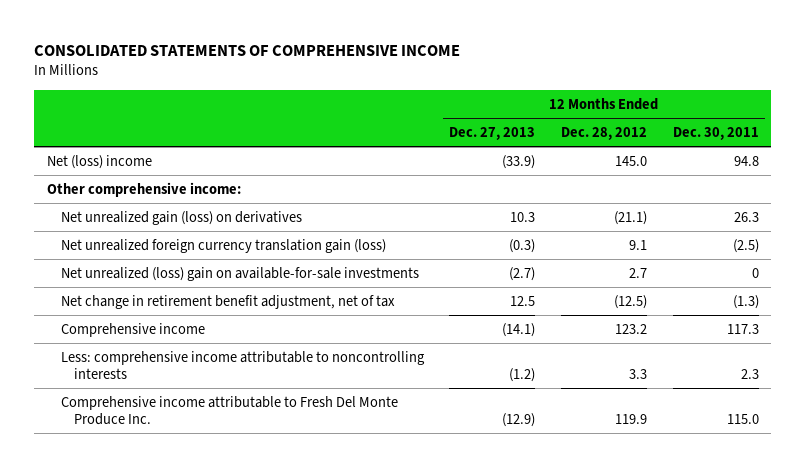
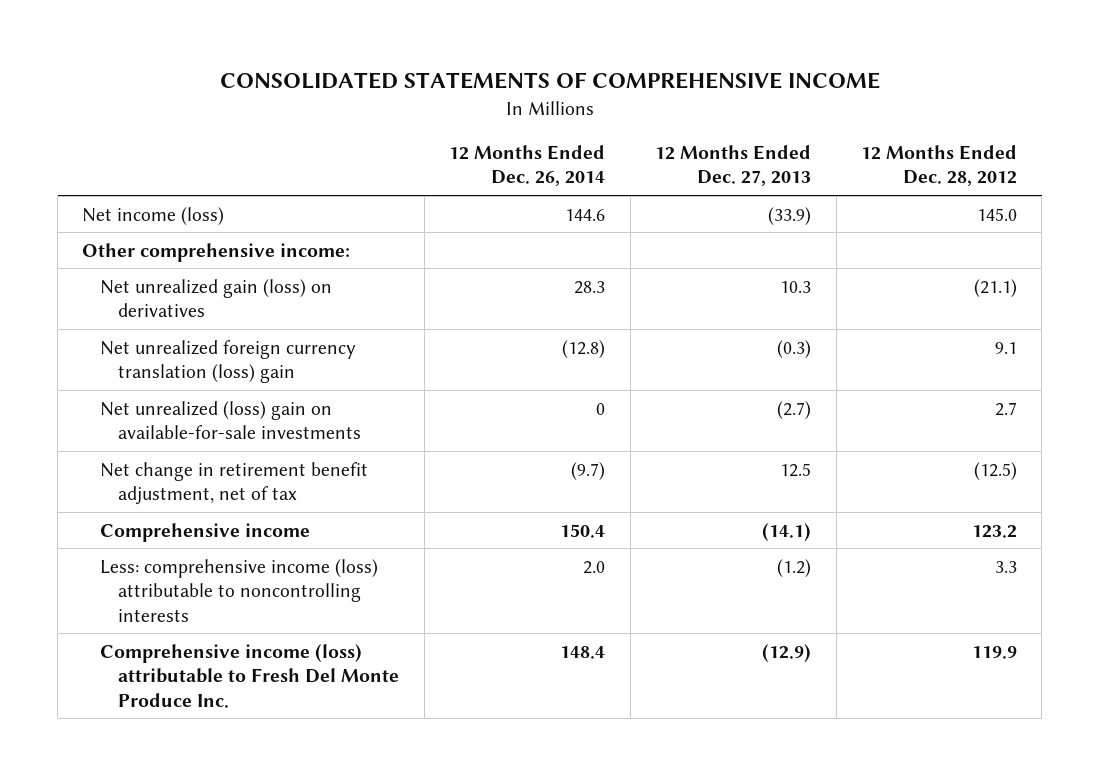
[672,126,759,140] Dec. 30, 2011 -> none
none -> [449,144,606,187] 12 Months Ended Dec. 26, 2014
[46,154,152,169] Net (loss) income -> [82,206,225,225] Net income (loss)
[60,238,386,253] Net unrealized foreign currency translation gain (loss) -> [100,339,357,384] Net unrealized foreign currency translation (loss) gain
[60,350,425,380] Less: comprehensive income attributable to noncontrolling interests -> [100,558,379,622] Less: comprehensive income (loss) attributable to noncontrolling interests
[60,395,398,426] Comprehensive income attributable to Fresh Del Monte Produce Inc. -> [100,643,400,708] Comprehensive income (loss) attributable to Fresh Del Monte Produce Inc.

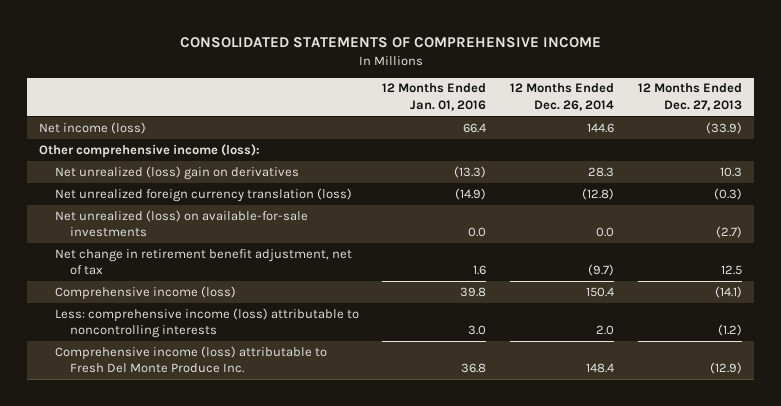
[861,144,1018,187] 12 Months Ended Dec. 28, 2012 -> none
none -> [382,83,487,112] 12 Months Ended Jan. 01, 2016
[82,242,351,262] Other comprehensive income: -> [39,143,261,158] Other comprehensive income (loss):
[100,278,333,318] Net unrealized gain (loss) on derivatives -> [54,165,299,180] Net unrealized (loss) gain on derivatives
[100,339,357,384] Net unrealized foreign currency translation (loss) gain -> [54,187,352,202] Net unrealized foreign currency translation (loss)
[100,400,362,440] Net unrealized (loss) gain on available-for-sale investments -> [54,209,308,238] Net unrealized (loss) on available-for-sale investments
[596,402,606,415] 0 -> [596,227,615,238] 0.0
[100,522,311,542] Comprehensive income -> [54,285,236,300] Comprehensive income (loss)

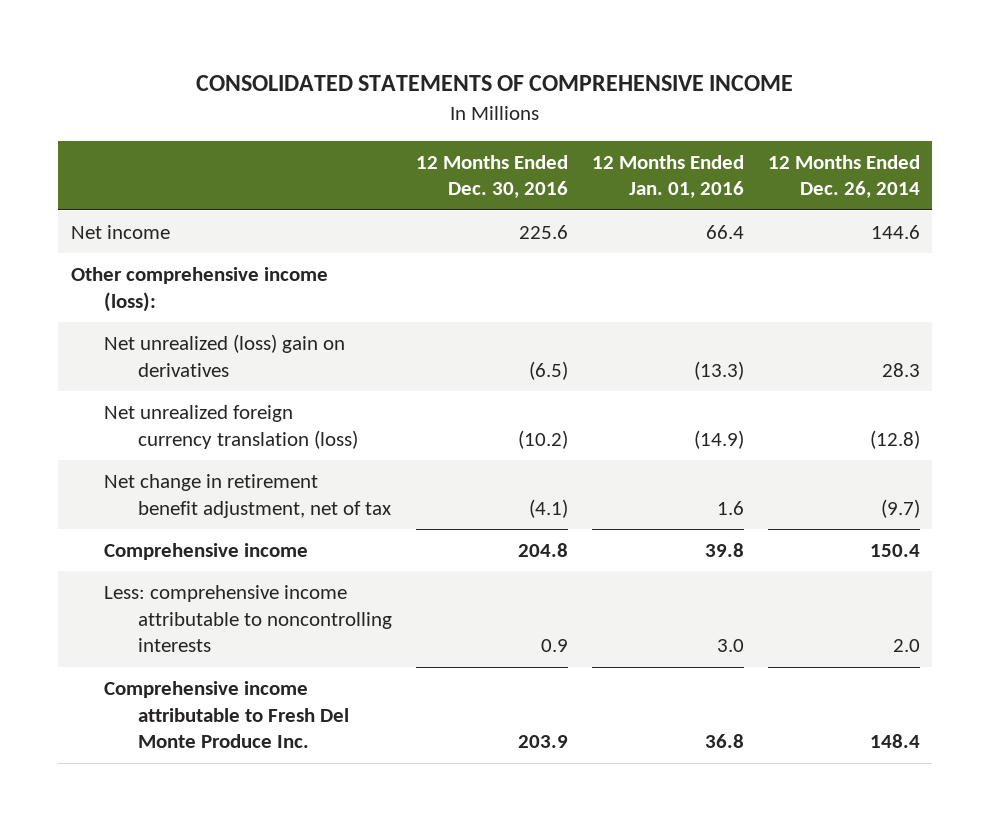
[638,83,743,112] 12 Months Ended Dec. 27, 2013 -> none
none -> [415,154,568,199] 12 Months Ended Dec. 30, 2016
[39,121,147,134] Net income (loss) -> [70,225,170,240] Net income
[54,209,308,238] Net unrealized (loss) on available-for-sale investments -> none
[54,285,236,300] Comprehensive income (loss) -> [104,543,309,561] Comprehensive income
[54,307,359,339] Less: comprehensive income (loss) attributable to noncontrolling interests -> [104,585,392,653] Less: comprehensive income attributable to noncontrolling interests
[54,345,327,374] Comprehensive income (loss) attributable to Fresh Del Monte Produce Inc. -> [104,681,349,749] Comprehensive income attributable to Fresh Del Monte Produce Inc.

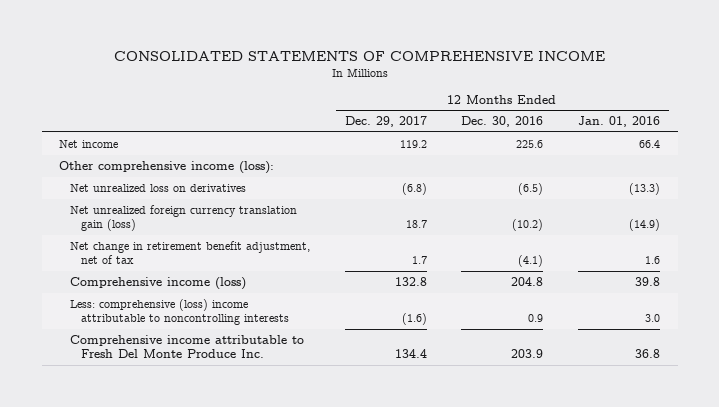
[768,154,921,199] 12 Months Ended Dec. 26, 2014 -> none
none -> [344,116,427,128] Dec. 29, 2017
[104,334,346,377] Net unrealized (loss) gain on derivatives -> [70,183,247,192] Net unrealized loss on derivatives
[104,405,358,449] Net unrealized foreign currency translation (loss) -> [70,204,298,232] Net unrealized foreign currency translation gain (loss)
[104,543,309,561] Comprehensive income -> [70,276,247,290] Comprehensive income (loss)
[104,585,392,653] Less: comprehensive income attributable to noncontrolling interests -> [70,298,289,326] Less: comprehensive (loss) income attributable to noncontrolling interests

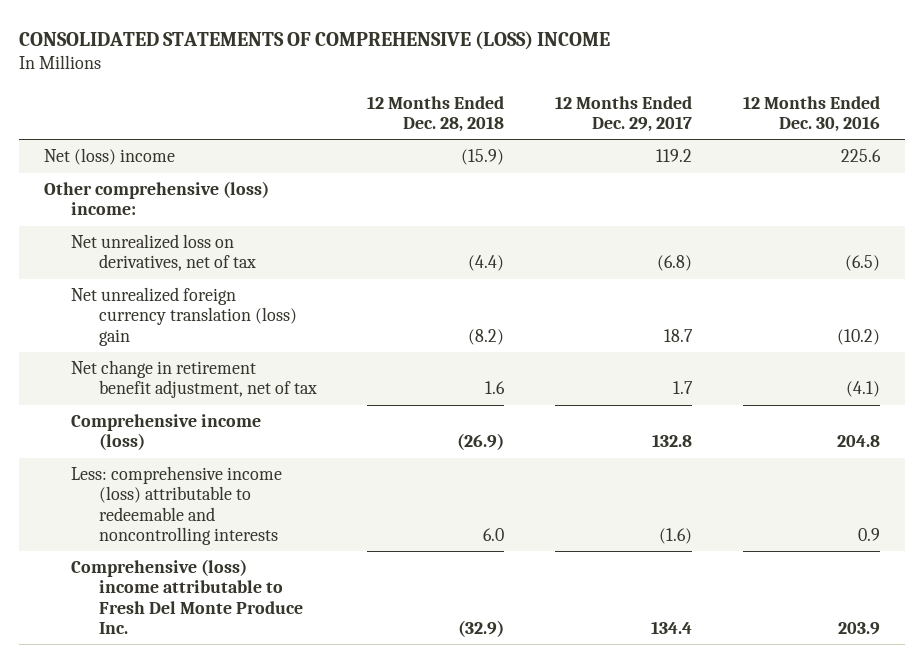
[113,50,605,61] CONSOLIDATED STATEMENTS OF COMPREHENSIVE INCOME -> [18,30,610,50] CONSOLIDATED STATEMENTS OF COMPREHENSIVE (LOSS) INCOME
[578,116,661,128] Jan. 01, 2016 -> none
none -> [367,95,505,133] 12 Months Ended Dec. 28, 2018
[59,139,119,148] Net income -> [43,148,175,166] Net (loss) income
[59,160,275,174] Other comprehensive income (loss): -> [43,181,269,216] Other comprehensive (loss) income:
[70,183,247,192] Net unrealized loss on derivatives -> [71,234,256,272] Net unrealized loss on derivatives, net of tax
[70,204,298,232] Net unrealized foreign currency translation gain (loss) -> [71,287,297,346] Net unrealized foreign currency translation (loss) gain
[70,298,289,326] Less: comprehensive (loss) income attributable to noncontrolling interests -> [71,466,283,545] Less: comprehensive income (loss) attributable to redeemable and noncontrolling interests
[70,334,305,359] Comprehensive income attributable to Fresh Del Monte Produce Inc. -> [71,559,303,634] Comprehensive (loss) income attributable to Fresh Del Monte Produce Inc.

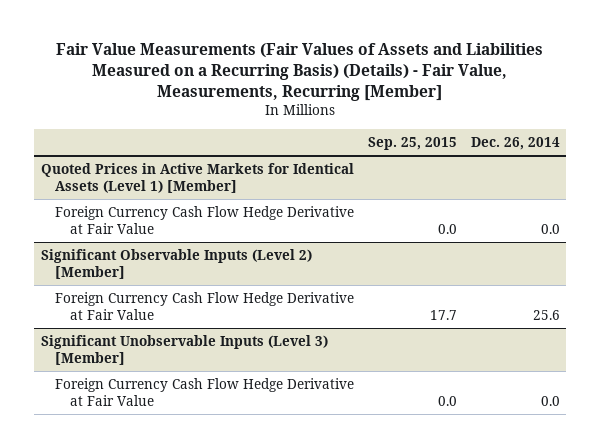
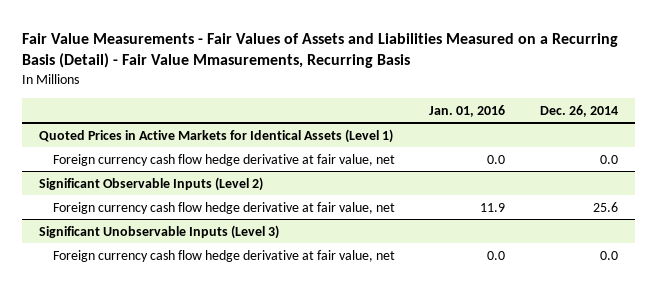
[56,42,544,101] Fair Value Measurements (Fair Values of Assets and Liabilities Measured on a Recurring Basis) (Details) - Fair Value, Measurements, Recurring [Member] -> [22,32,619,69] Fair Value Measurements - Fair Values of Assets and Liabilities Measured on a Recurring Basis (Detail) - Fair Value Mmasurements, Recurring Basis
[367,136,457,150] Sep. 25, 2015 -> none
none -> [429,104,506,117] Jan. 01, 2016
[40,163,354,193] Quoted Prices in Active Markets for Identical Assets (Level 1) [Member] -> [39,128,394,143] Quoted Prices in Active Markets for Identical Assets (Level 1)
[55,206,355,234] Foreign Currency Cash Flow Hedge Derivative at Fair Value -> [52,153,395,166] Foreign currency cash flow hedge derivative at fair value, net
[40,249,312,279] Significant Observable Inputs (Level 2) [Member] -> [39,176,264,191] Significant Observable Inputs (Level 2)
[55,292,355,320] Foreign Currency Cash Flow Hedge Derivative at Fair Value -> [52,201,395,214] Foreign currency cash flow hedge derivative at fair value, net
[40,335,328,365] Significant Unobservable Inputs (Level 3) [Member] -> [39,224,280,239] Significant Unobservable Inputs (Level 3)
[55,378,355,406] Foreign Currency Cash Flow Hedge Derivative at Fair Value -> [52,249,395,262] Foreign currency cash flow hedge derivative at fair value, net

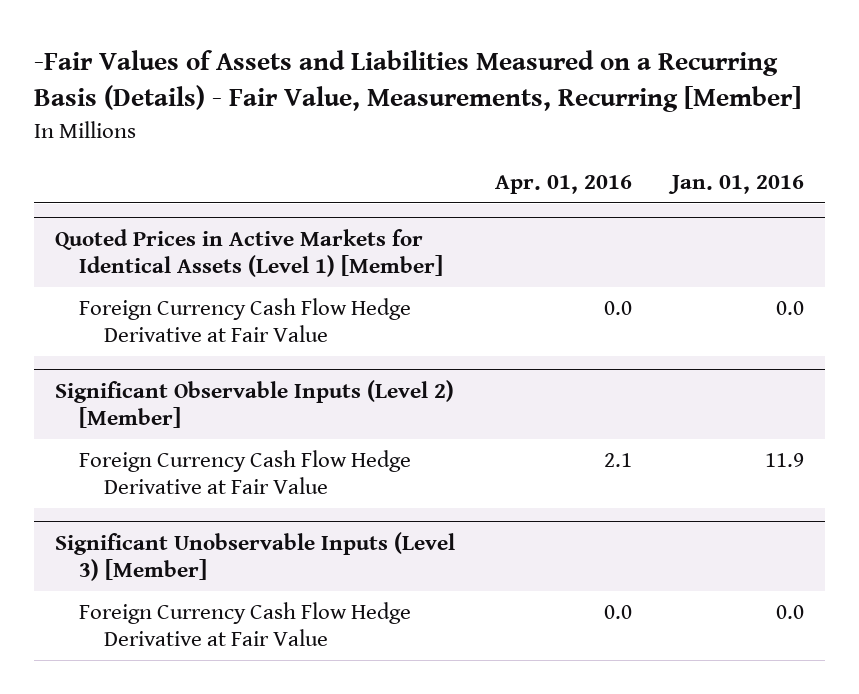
[22,32,619,69] Fair Value Measurements - Fair Values of Assets and Liabilities Measured on a Recurring Basis (Detail) - Fair Value Mmasurements, Recurring Basis -> [34,50,802,113] -Fair Values of Assets and Liabilities Measured on a Recurring Basis (Details) - Fair Value, Measurements, Recurring [Member]
[539,104,618,117] Dec. 26, 2014 -> none
none -> [494,174,632,194] Apr. 01, 2016
[39,128,394,143] Quoted Prices in Active Markets for Identical Assets (Level 1) -> [54,228,444,277] Quoted Prices in Active Markets for Identical Assets (Level 1) [Member]
[52,153,395,166] Foreign currency cash flow hedge derivative at fair value, net -> [79,298,412,343] Foreign Currency Cash Flow Hedge Derivative at Fair Value
[39,176,264,191] Significant Observable Inputs (Level 2) -> [54,379,454,428] Significant Observable Inputs (Level 2) [Member]
[52,201,395,214] Foreign currency cash flow hedge derivative at fair value, net -> [79,450,412,495] Foreign Currency Cash Flow Hedge Derivative at Fair Value
[39,224,280,239] Significant Unobservable Inputs (Level 3) -> [54,531,455,581] Significant Unobservable Inputs (Level 3) [Member]
[52,249,395,262] Foreign currency cash flow hedge derivative at fair value, net -> [79,602,412,647] Foreign Currency Cash Flow Hedge Derivative at Fair Value

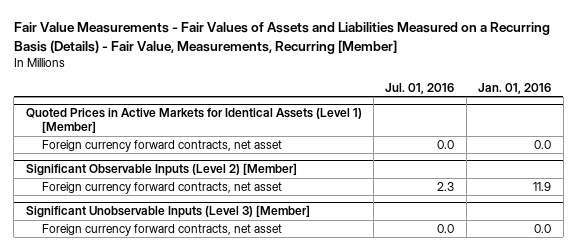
[34,50,802,113] -Fair Values of Assets and Liabilities Measured on a Recurring Basis (Details) - Fair Value, Measurements, Recurring [Member] -> [13,22,550,54] Fair Value Measurements - Fair Values of Assets and Liabilities Measured on a Recurring Basis (Details) - Fair Value, Measurements, Recurring [Member]
[494,174,632,194] Apr. 01, 2016 -> none
none -> [385,82,455,94] Jul. 01, 2016
[79,298,412,343] Foreign Currency Cash Flow Hedge Derivative at Fair Value -> [41,140,282,153] Foreign currency forward contracts, net asset
[79,450,412,495] Foreign Currency Cash Flow Hedge Derivative at Fair Value -> [41,182,282,195] Foreign currency forward contracts, net asset
[79,602,412,647] Foreign Currency Cash Flow Hedge Derivative at Fair Value -> [41,224,282,237] Foreign currency forward contracts, net asset

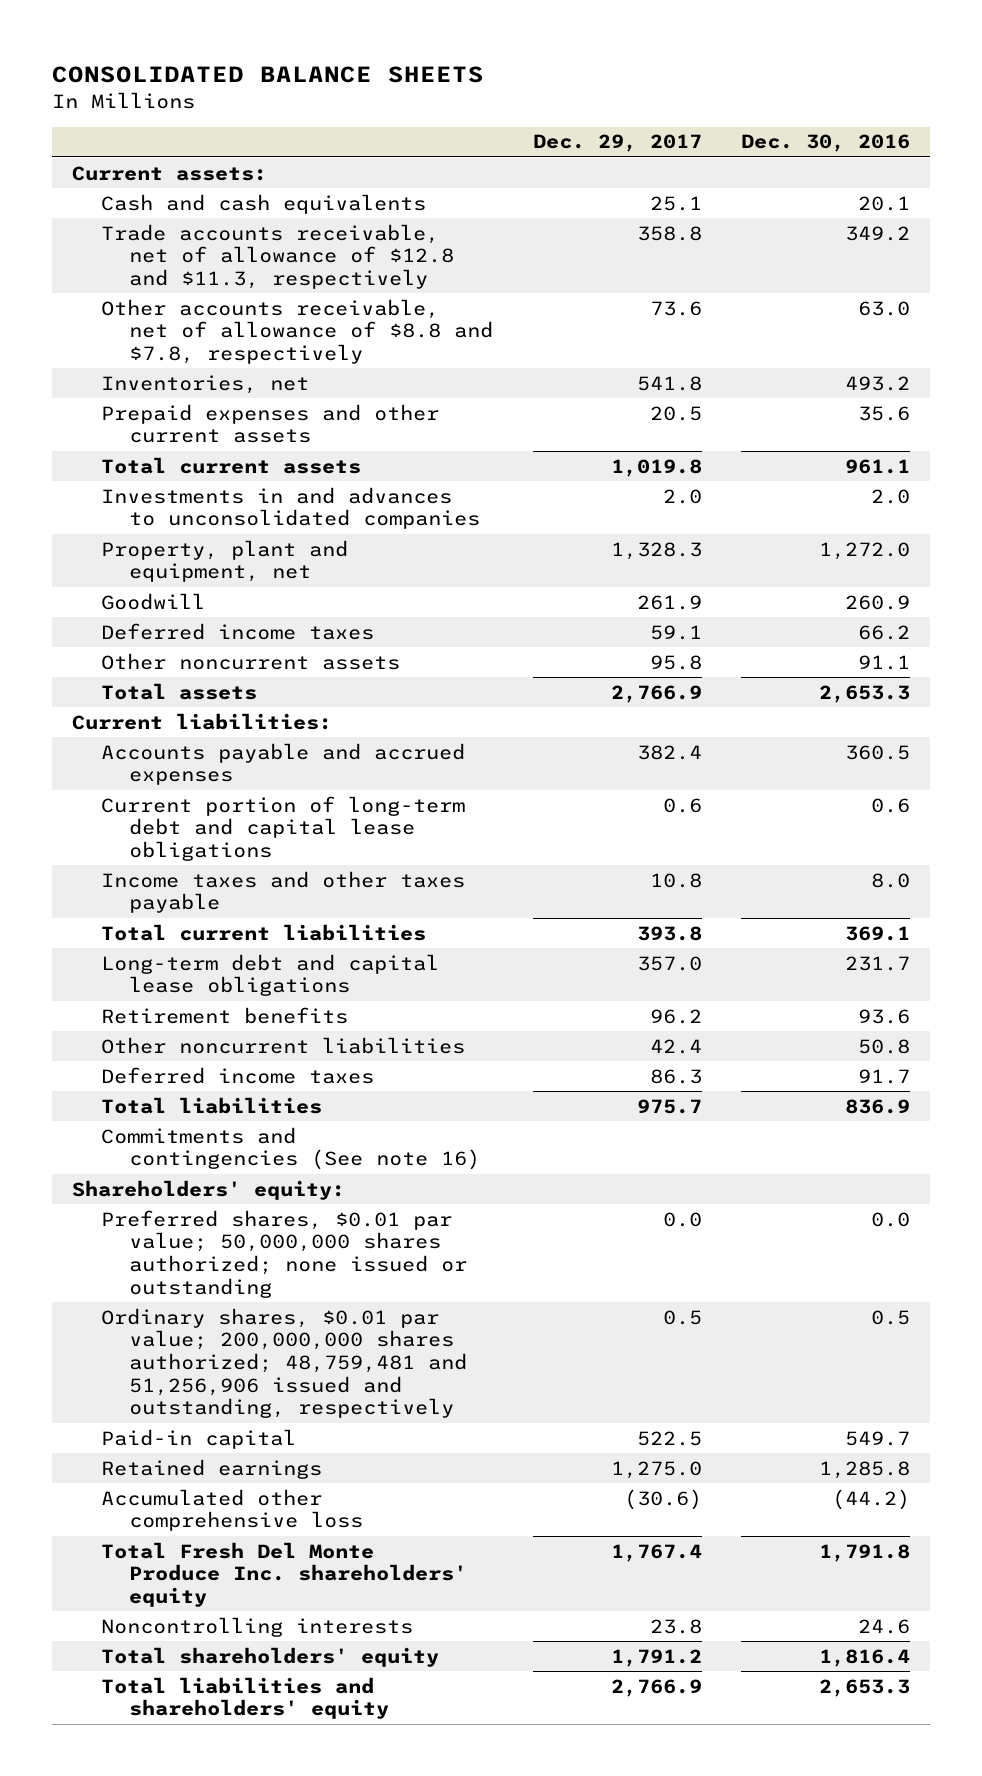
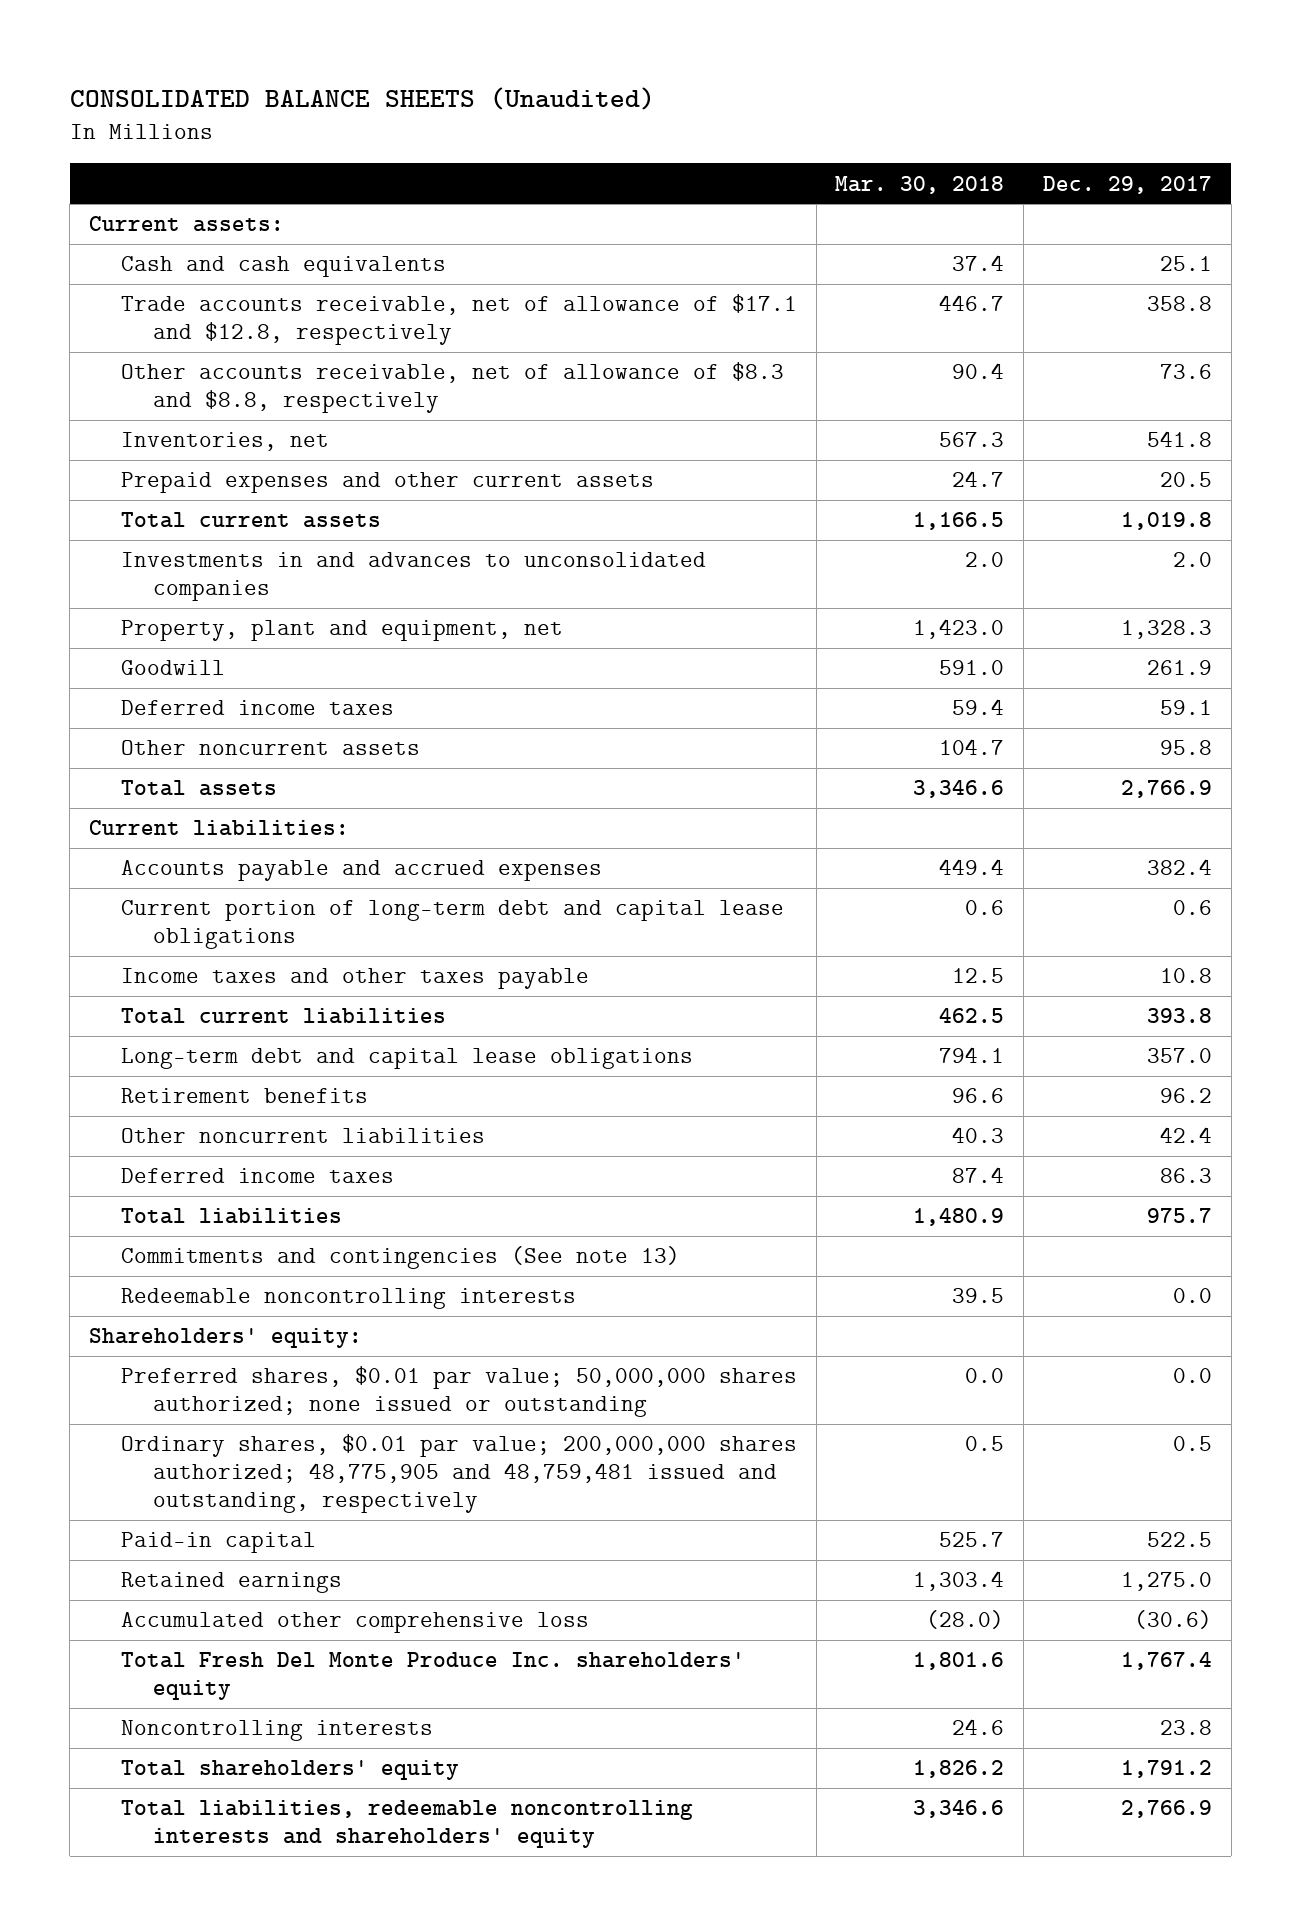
[52,65,485,83] CONSOLIDATED BALANCE SHEETS -> [69,86,655,110] CONSOLIDATED BALANCE SHEETS (Unaudited)
[741,134,911,153] Dec. 30, 2016 -> none
none -> [835,175,1005,194] Mar. 30, 2018
[100,223,455,289] Trade accounts receivable, net of allowance of $12.8 and $11.3, respectively -> [121,294,798,346] Trade accounts receivable, net of allowance of $17.1 and $12.8, respectively
[100,298,494,364] Other accounts receivable, net of allowance of $8.8 and $7.8, respectively -> [121,362,785,414] Other accounts receivable, net of allowance of $8.3 and $8.8, respectively
[100,1126,481,1171] Commitments and contingencies (See note 16) -> [121,1246,681,1270] Commitments and contingencies (See note 13)
none -> [121,1288,577,1310] Redeemable noncontrolling interests
[100,1307,468,1419] Ordinary shares, $0.01 par value; 200,000,000 shares authorized; 48,759,481 and 51,256,906 issued and outstanding, respectively -> [121,1434,798,1513] Ordinary shares, $0.01 par value; 200,000,000 shares authorized; 48,775,905 and 48,759,481 issued and outstanding, respectively
[100,1676,390,1720] Total liabilities and shareholders' equity -> [121,1800,694,1849] Total liabilities, redeemable noncontrolling interests and shareholders' equity

